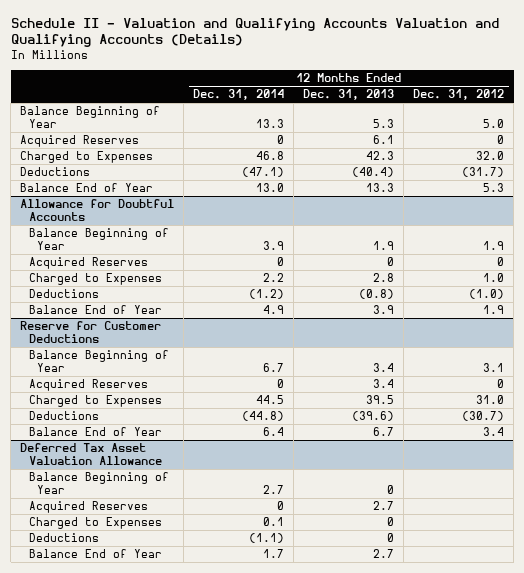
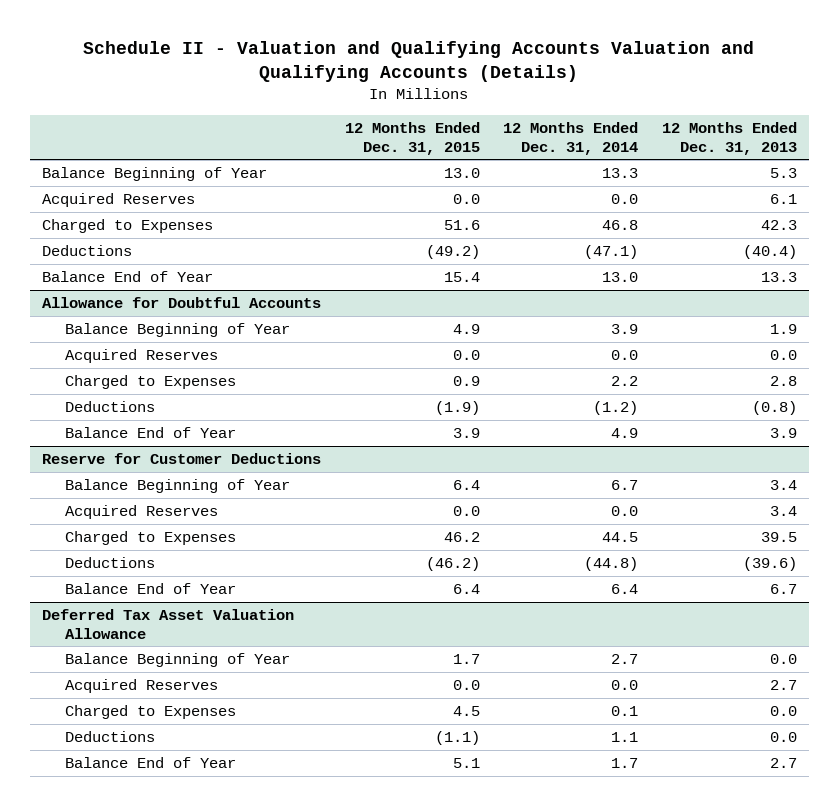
[413,89,505,101] Dec. 31, 2012 -> none
none -> [344,121,480,155] 12 Months Ended Dec. 31, 2015
[277,135,285,145] 0 -> [611,193,639,204] 0.0
[277,257,285,267] 0 -> [611,349,639,360] 0.0
[387,257,395,267] 0 -> [770,349,798,360] 0.0
[277,379,285,389] 0 -> [611,505,639,516] 0.0
[387,485,395,495] 0 -> [770,653,798,664] 0.0
[277,501,285,511] 0 -> [611,679,639,690] 0.0
[387,517,395,527] 0 -> [770,705,798,716] 0.0
[249,533,285,544] (1.1) -> [611,731,639,742] 1.1
[387,533,395,543] 0 -> [770,731,798,742] 0.0

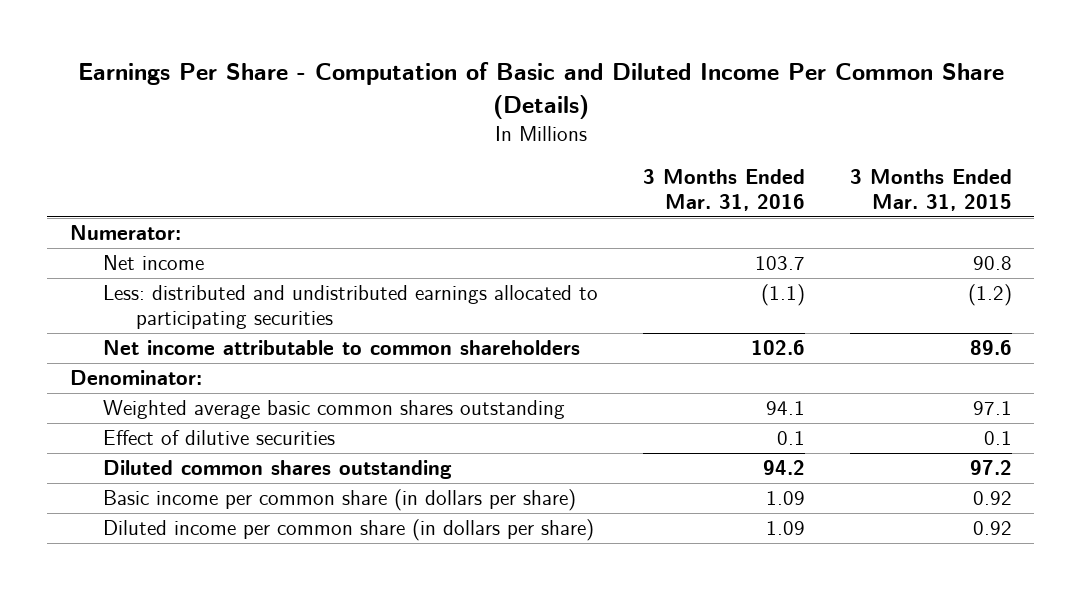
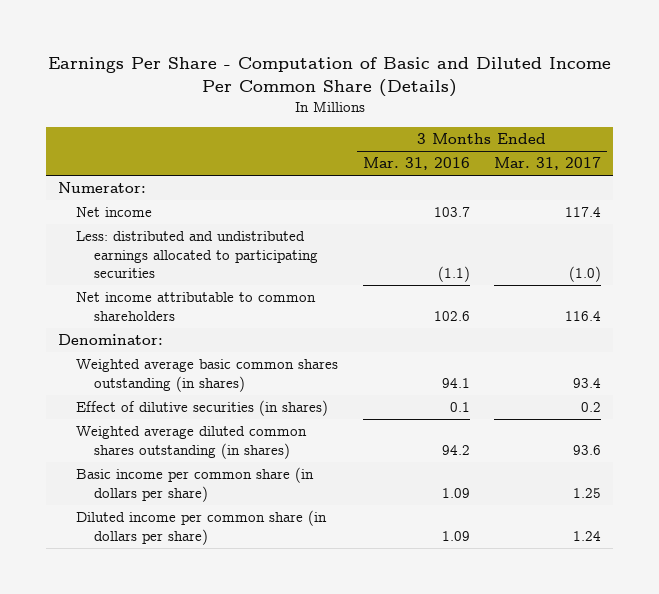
[849,169,1012,212] 3 Months Ended Mar. 31, 2015 -> none
none -> [493,157,601,171] Mar. 31, 2017
[102,400,565,420] Weighted average basic common shares outstanding -> [76,359,339,392] Weighted average basic common shares outstanding (in shares)
[102,430,335,446] Effect of dilutive securities -> [76,400,329,417] Effect of dilutive securities (in shares)
[102,460,452,480] Diluted common shares outstanding -> [76,426,308,459] Weighted average diluted common shares outstanding (in shares)

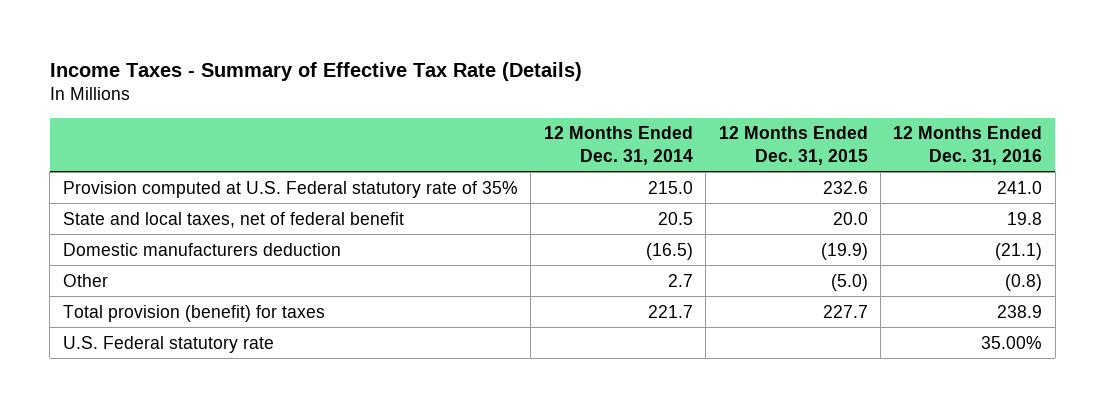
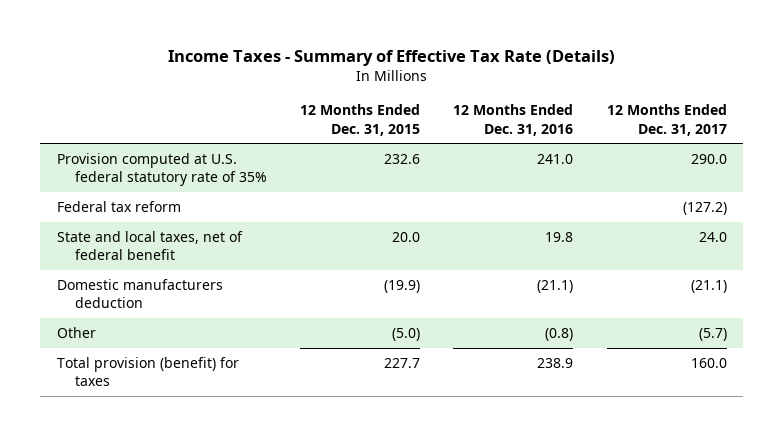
[543,126,693,165] 12 Months Ended Dec. 31, 2014 -> none
none -> [606,104,727,136] 12 Months Ended Dec. 31, 2017
[62,180,518,198] Provision computed at U.S. Federal statutory rate of 35% -> [56,152,267,187] Provision computed at U.S. federal statutory rate of 35%
none -> [56,200,181,212] Federal tax reform
[62,335,274,353] U.S. Federal statutory rate -> none

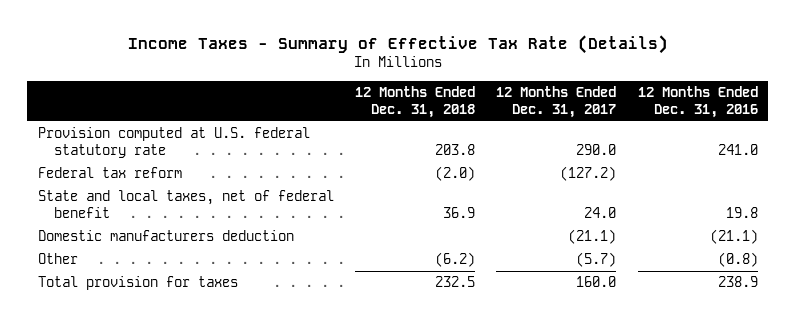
[300,104,421,136] 12 Months Ended Dec. 31, 2015 -> none
none -> [355,86,476,118] 12 Months Ended Dec. 31, 2018
[56,152,267,187] Provision computed at U.S. federal statutory rate of 35% -> [37,127,310,158] Provision computed at U.S. federal statutory rate
[56,356,239,387] Total provision (benefit) for taxes -> [37,276,238,291] Total provision for taxes

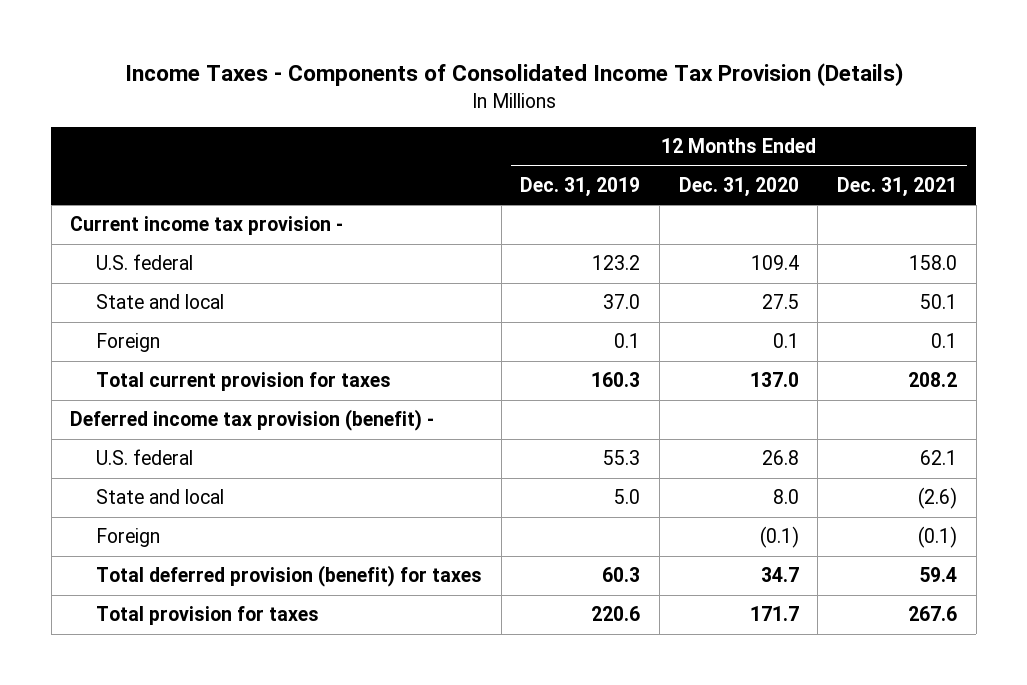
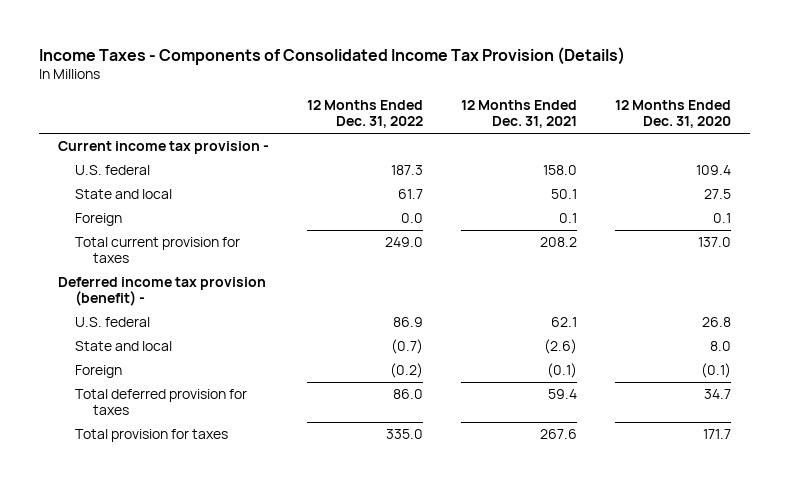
[520,176,641,197] Dec. 31, 2019 -> none
none -> [307,100,424,129] 12 Months Ended Dec. 31, 2022
[95,565,482,588] Total deferred provision (benefit) for taxes -> [75,389,248,416] Total deferred provision for taxes

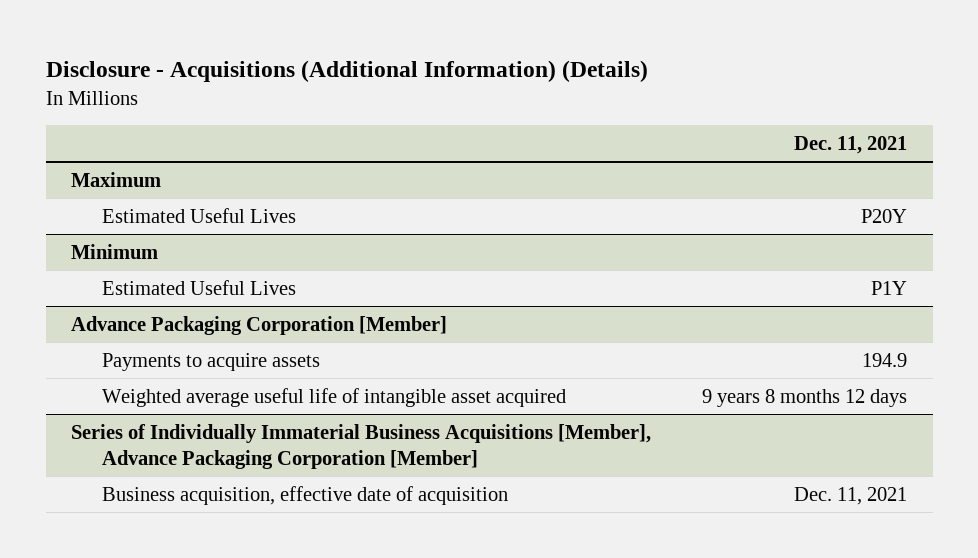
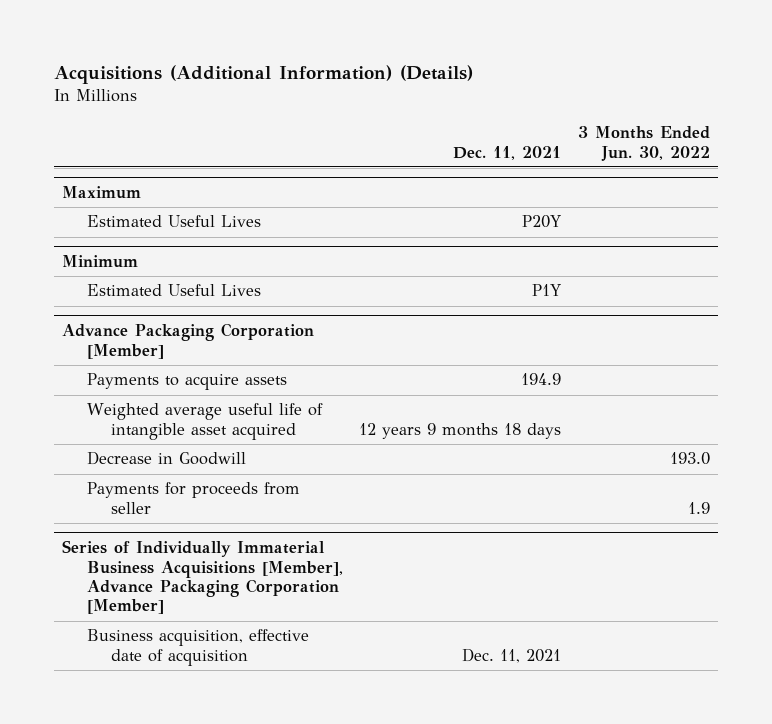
[45,60,648,83] Disclosure - Acquisitions (Additional Information) (Details) -> [54,65,474,85] Acquisitions (Additional Information) (Details)
none -> [578,126,711,161] 3 Months Ended Jun. 30, 2022
[702,388,908,407] 9 years 8 months 12 days -> [359,422,562,439] 12 years 9 months 18 days
none -> [86,451,246,466] Decrease in Goodwill
none -> [86,482,300,514] Payments for proceeds from seller

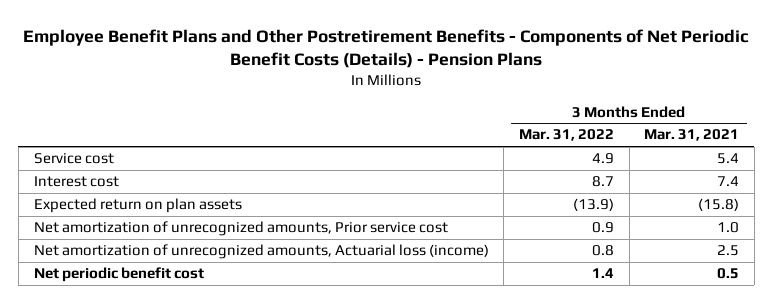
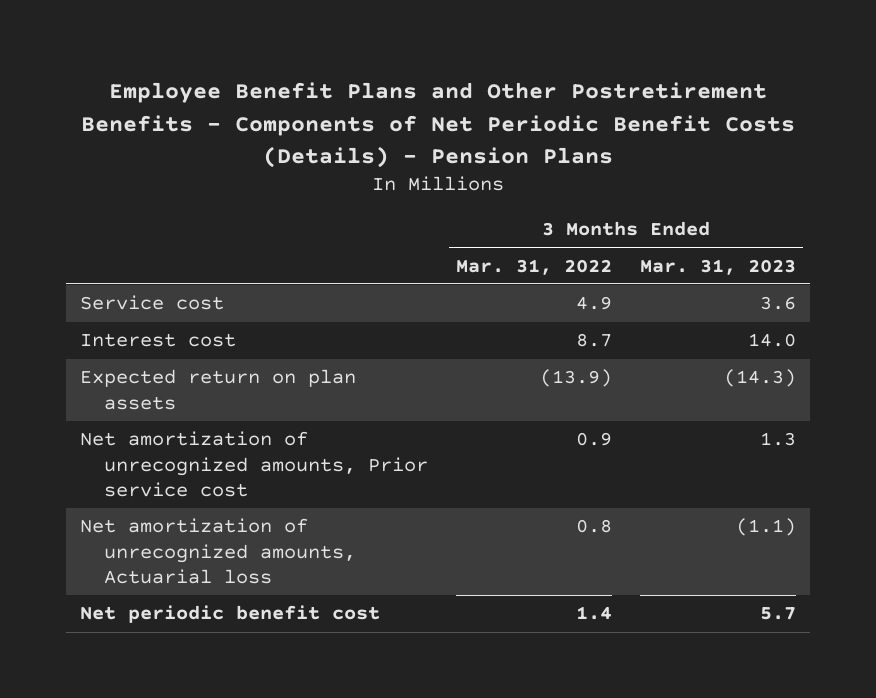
[644,129,740,142] Mar. 31, 2021 -> none
none -> [640,258,797,275] Mar. 31, 2023
[33,244,489,260] Net amortization of unrecognized amounts, Actuarial loss (income) -> [80,518,357,584] Net amortization of unrecognized amounts, Actuarial loss

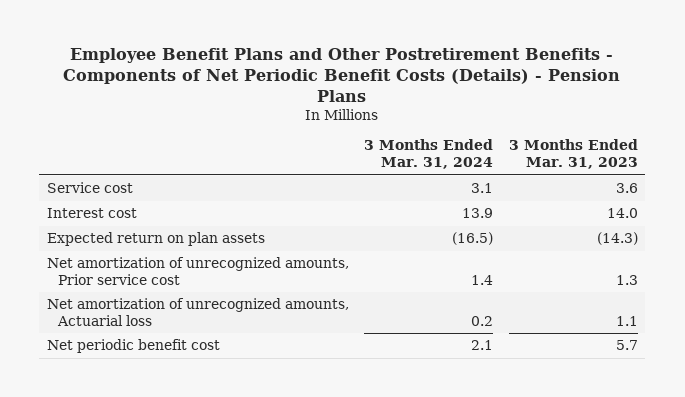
[456,258,613,275] Mar. 31, 2022 -> none
none -> [364,139,494,170] 3 Months Ended Mar. 31, 2024
[736,518,797,537] (1.1) -> [615,315,638,326] 1.1

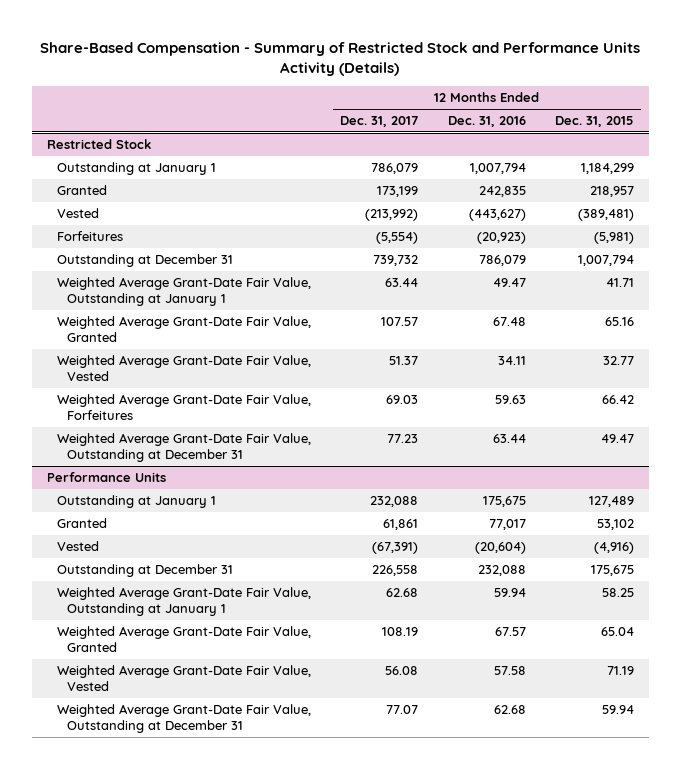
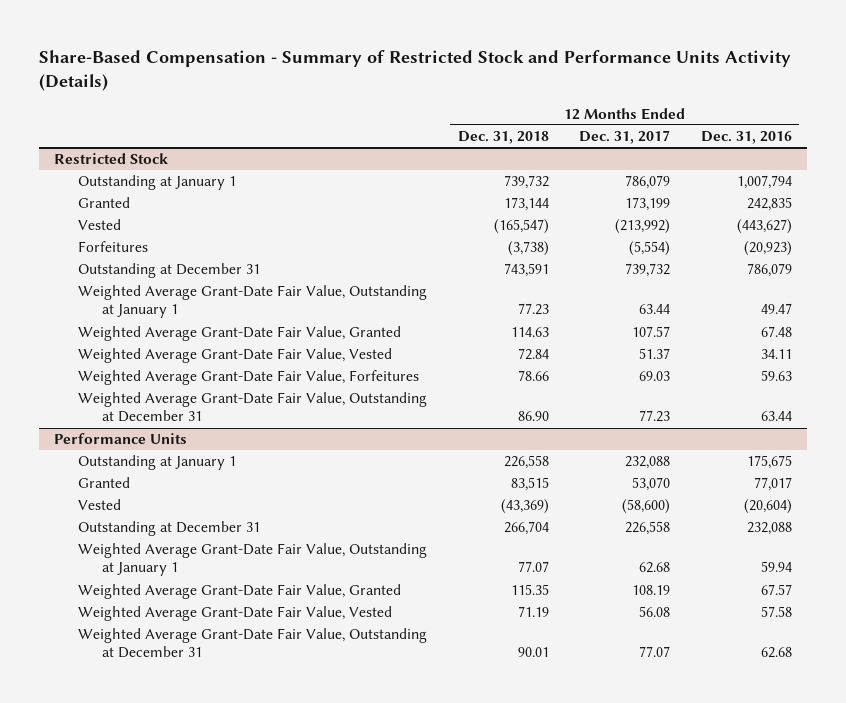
[555,116,635,128] Dec. 31, 2015 -> none
none -> [457,131,549,145] Dec. 31, 2018
[383,519,419,531] 61,861 -> [632,477,671,492] 53,070
[372,542,419,555] (67,391) -> [622,499,671,515] (58,600)

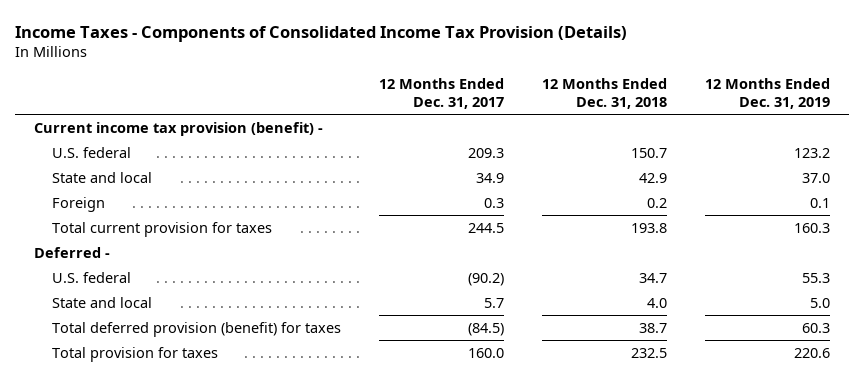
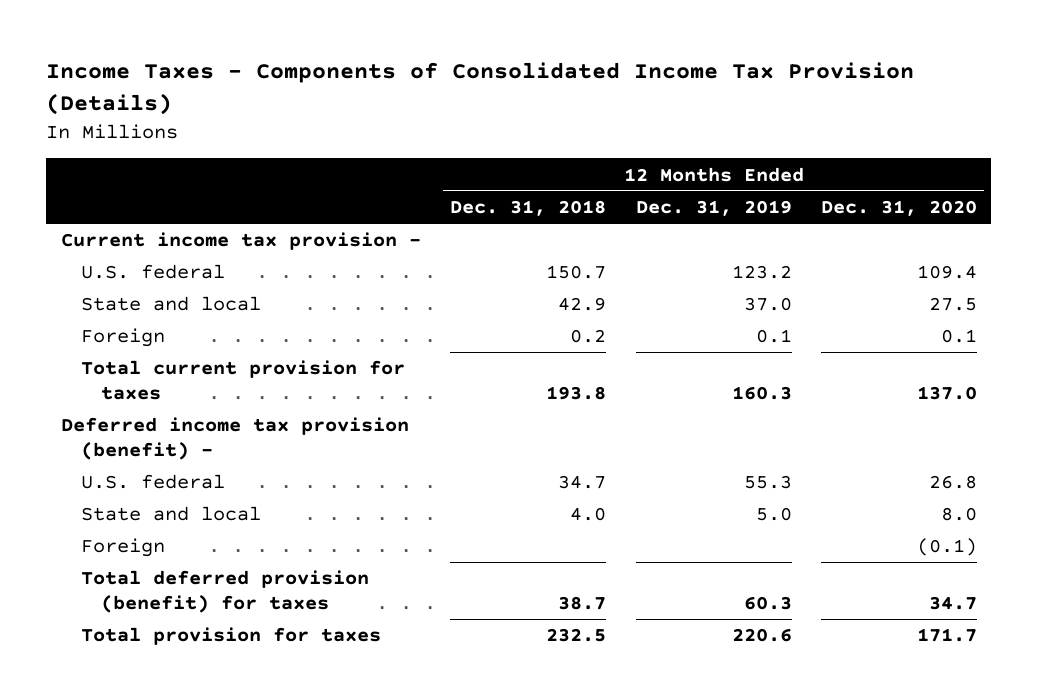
[378,77,504,109] 12 Months Ended Dec. 31, 2017 -> none
none -> [820,199,977,216] Dec. 31, 2020
[34,121,324,136] Current income tax provision (benefit) - -> [61,232,422,251] Current income tax provision -
[34,246,111,258] Deferred - -> [61,417,410,460] Deferred income tax provision (benefit) -
none -> [80,538,165,558] Foreign

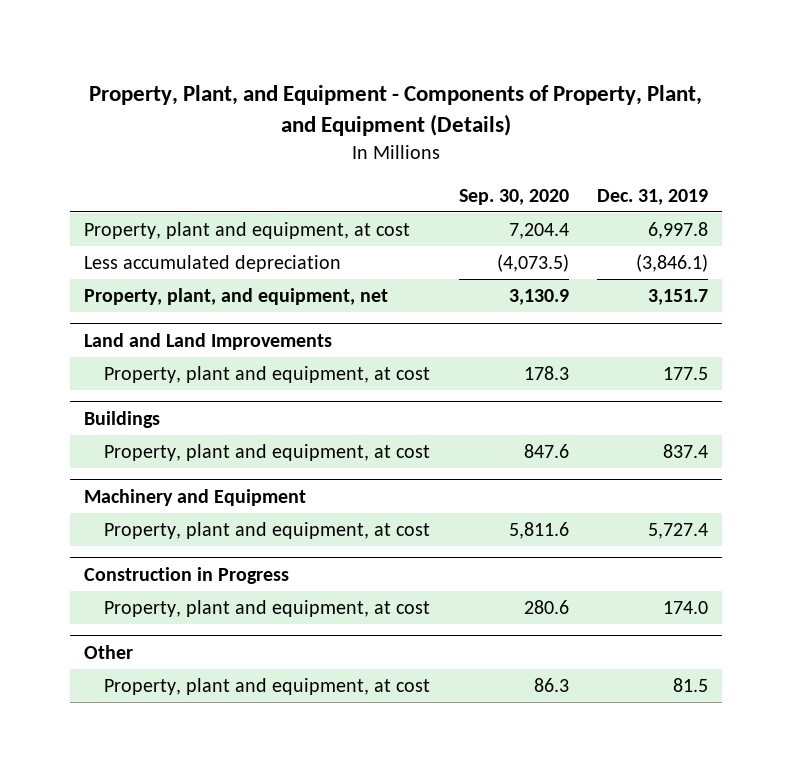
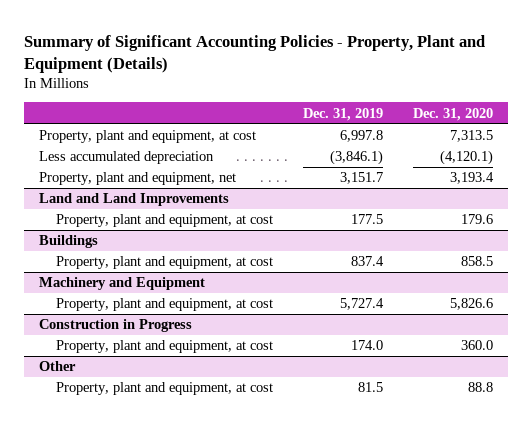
[88,84,702,136] Property, Plant, and Equipment - Components of Property, Plant, and Equipment (Details) -> [24,34,486,73] Summary of Significant Accounting Policies - Property, Plant and Equipment (Details)
[458,188,569,205] Sep. 30, 2020 -> none
none -> [413,107,494,121] Dec. 31, 2020
[83,287,388,305] Property, plant, and equipment, net -> [39,172,237,186] Property, plant and equipment, net

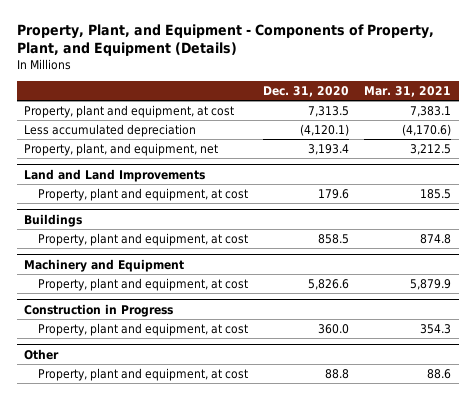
[24,34,486,73] Summary of Significant Accounting Policies - Property, Plant and Equipment (Details) -> [16,23,434,57] Property, Plant, and Equipment - Components of Property, Plant, and Equipment (Details)
[302,107,383,121] Dec. 31, 2019 -> none
none -> [364,85,452,97] Mar. 31, 2021
[39,172,237,186] Property, plant and equipment, net -> [24,142,219,156] Property, plant, and equipment, net

